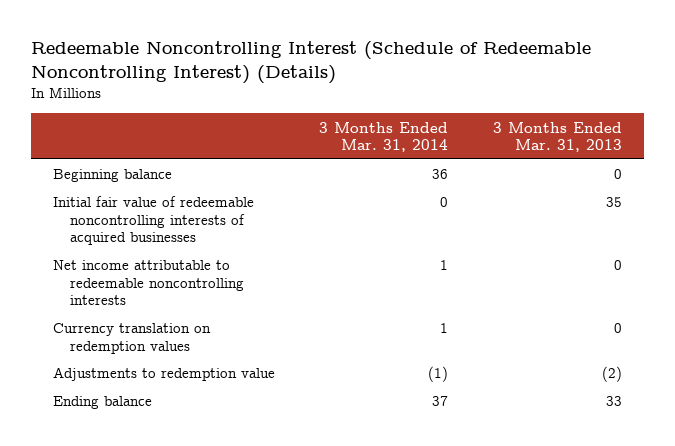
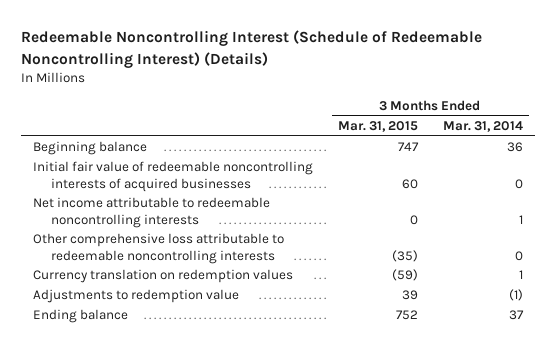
[492,121,622,153] 3 Months Ended Mar. 31, 2013 -> none
none -> [338,120,419,132] Mar. 31, 2015
none -> [33,233,285,264] Other comprehensive loss attributable to redeemable noncontrolling interests

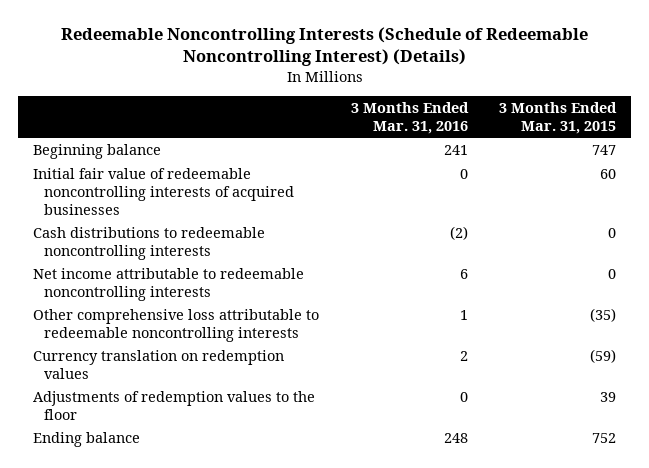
[21,30,483,68] Redeemable Noncontrolling Interest (Schedule of Redeemable Noncontrolling Interest) (Details) -> [60,27,588,67] Redeemable Noncontrolling Interests (Schedule of Redeemable Noncontrolling Interest) (Details)
[442,120,523,132] Mar. 31, 2014 -> none
none -> [350,101,469,134] 3 Months Ended Mar. 31, 2016
none -> [33,226,266,260] Cash distributions to redeemable noncontrolling interests
[33,289,240,304] Adjustments to redemption value -> [33,390,316,420] Adjustments of redemption values to the floor

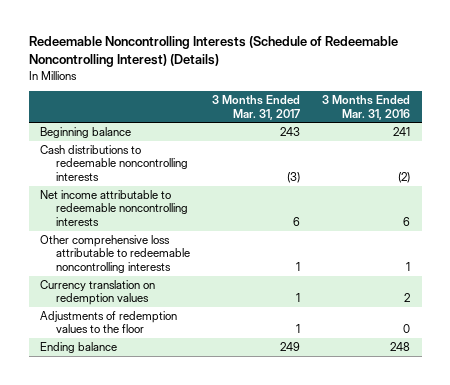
[498,101,617,134] 3 Months Ended Mar. 31, 2015 -> none
none -> [212,95,301,120] 3 Months Ended Mar. 31, 2017
[33,167,294,215] Initial fair value of redeemable noncontrolling interests of acquired businesses -> none

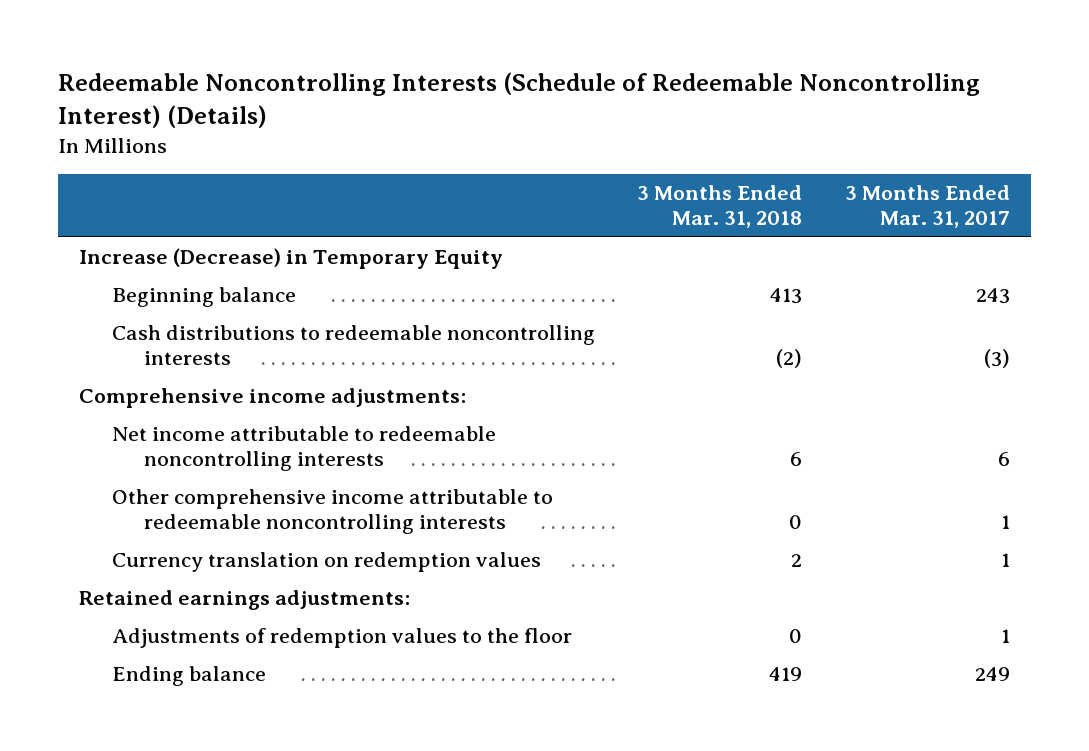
[322,95,411,120] 3 Months Ended Mar. 31, 2016 -> none
none -> [637,185,803,229] 3 Months Ended Mar. 31, 2018
none -> [79,248,504,270] Increase (Decrease) in Temporary Equity
none -> [79,388,467,409] Comprehensive income adjustments:
[39,235,191,273] Other comprehensive loss attributable to redeemable noncontrolling interests -> [111,489,553,534] Other comprehensive income attributable to redeemable noncontrolling interests
none -> [79,590,411,611] Retained earnings adjustments:

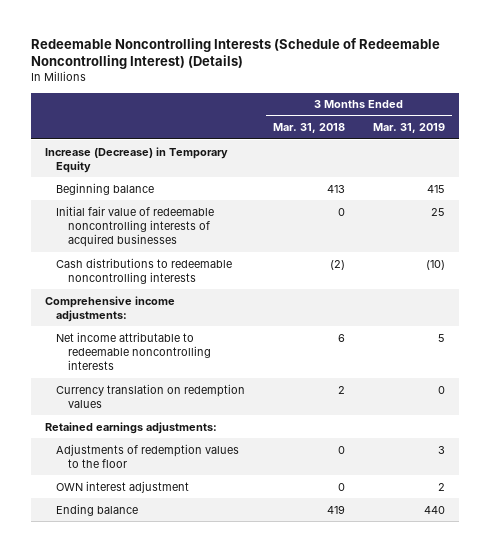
[844,185,1010,229] 3 Months Ended Mar. 31, 2017 -> none
none -> [373,123,446,134] Mar. 31, 2019
none -> [56,205,215,248] Initial fair value of redeemable noncontrolling interests of acquired businesses
[111,489,553,534] Other comprehensive income attributable to redeemable noncontrolling interests -> none
none -> [56,480,190,493] OWN interest adjustment

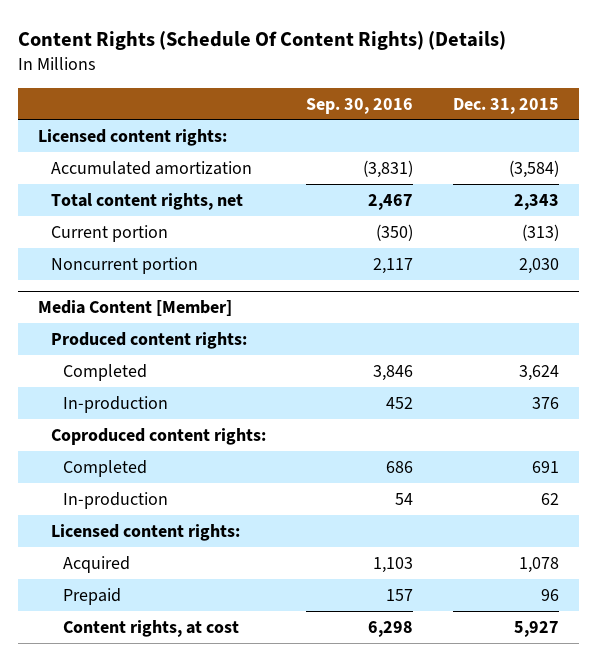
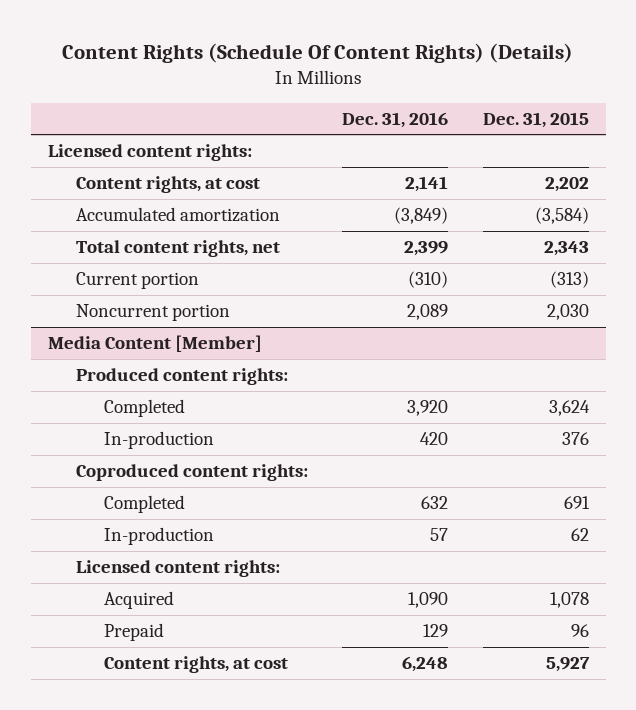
[305,97,413,114] Sep. 30, 2016 -> none
none -> [342,111,449,128] Dec. 31, 2016
none -> [75,176,260,194] Content rights, at cost

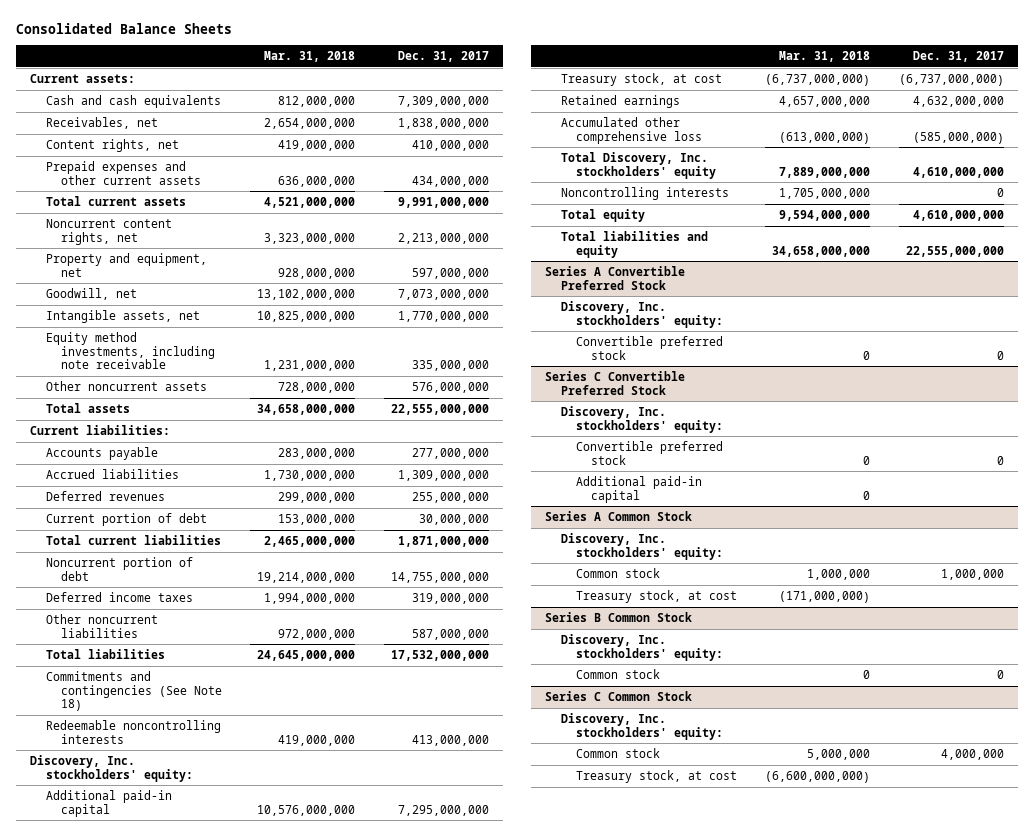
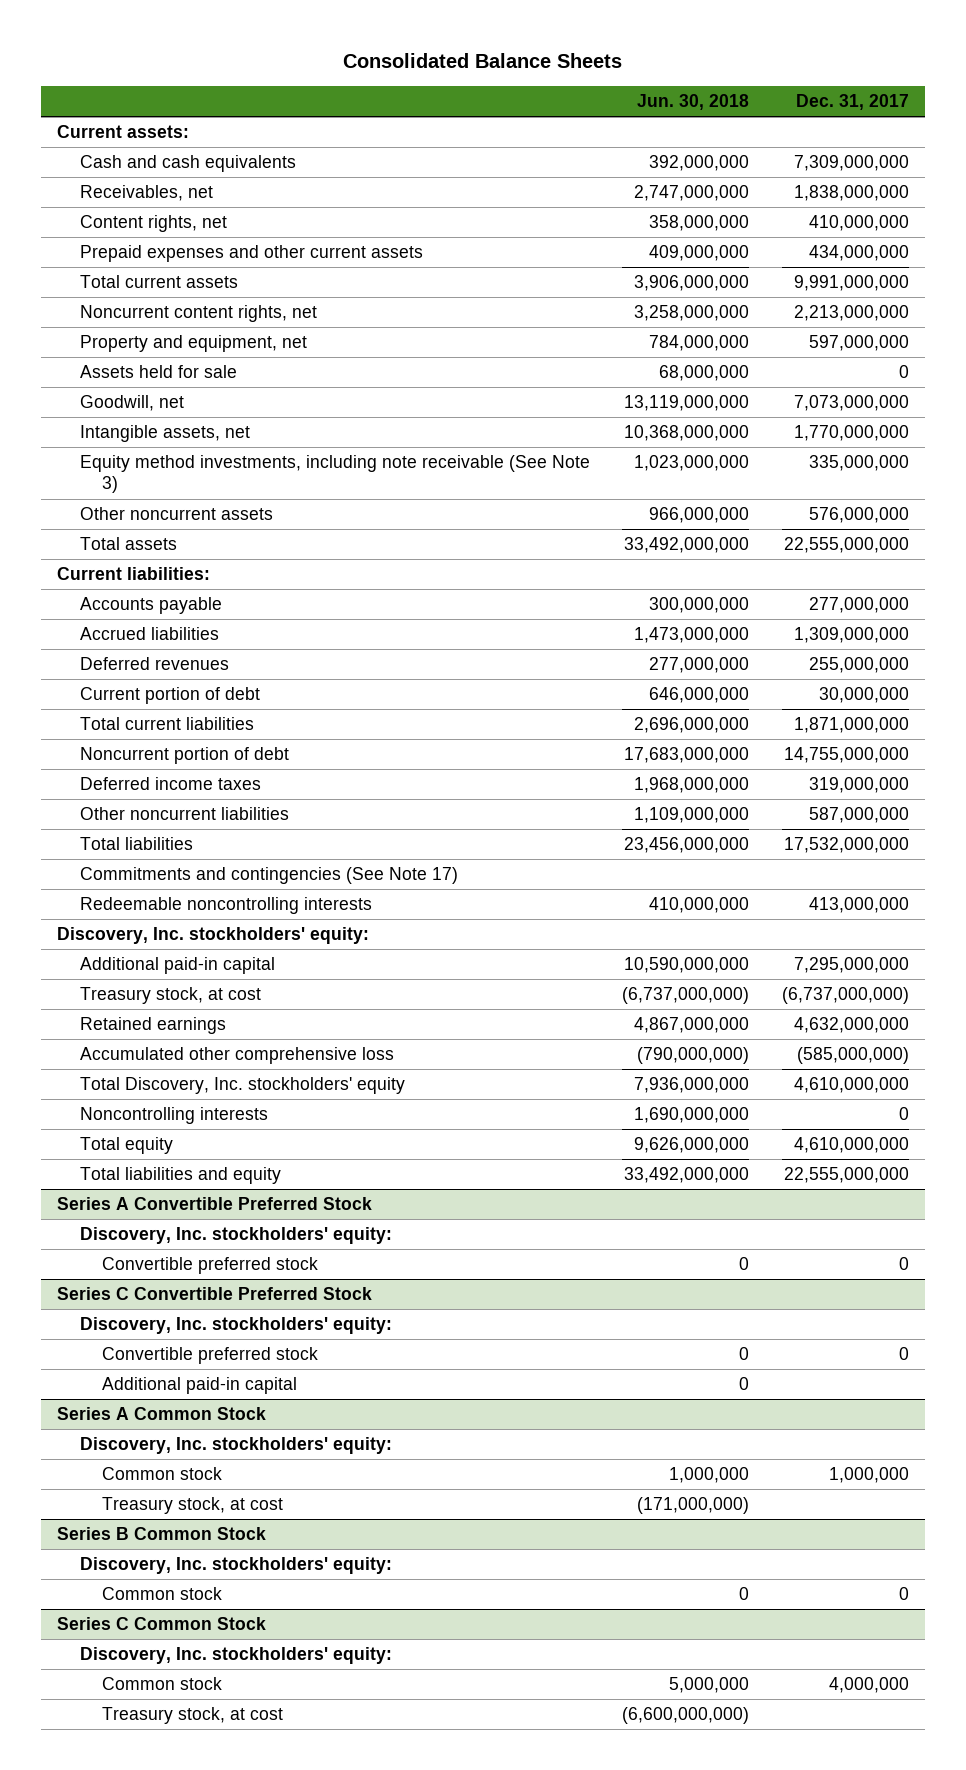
[264,51,356,63] Mar. 31, 2018 -> none
none -> [637,94,750,111] Jun. 30, 2018
none -> [79,365,237,379] Assets held for sale
[45,331,215,370] Equity method investments, including note receivable -> [79,455,590,494] Equity method investments, including note receivable (See Note 3)
[45,670,222,712] Commitments and contingencies (See Note 18) -> [79,867,458,885] Commitments and contingencies (See Note 17)

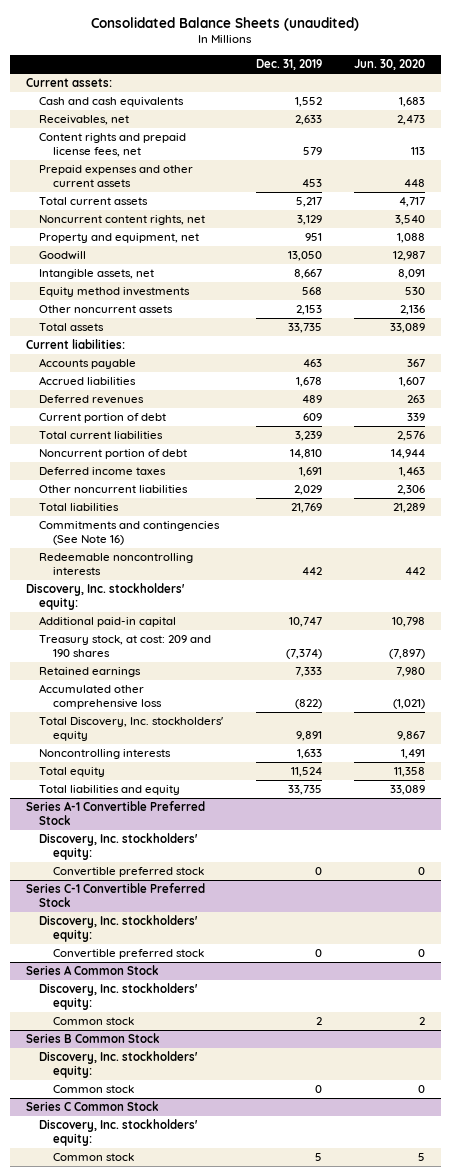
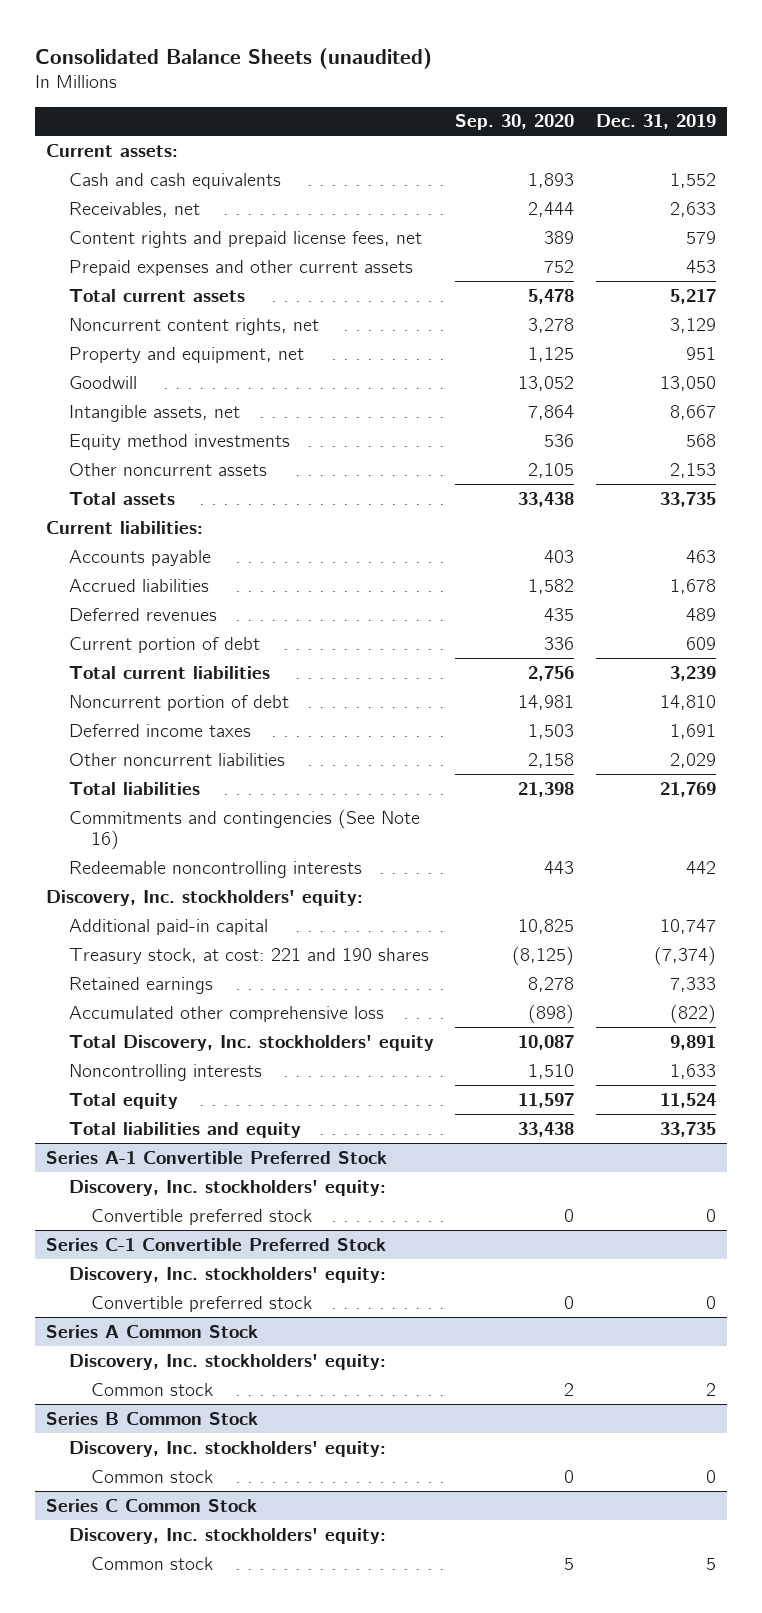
[353,59,425,71] Jun. 30, 2020 -> none
none -> [455,114,575,131] Sep. 30, 2020
[39,635,212,658] Treasury stock, at cost: 209 and 190 shares -> [68,947,429,964] Treasury stock, at cost: 221 and 190 shares

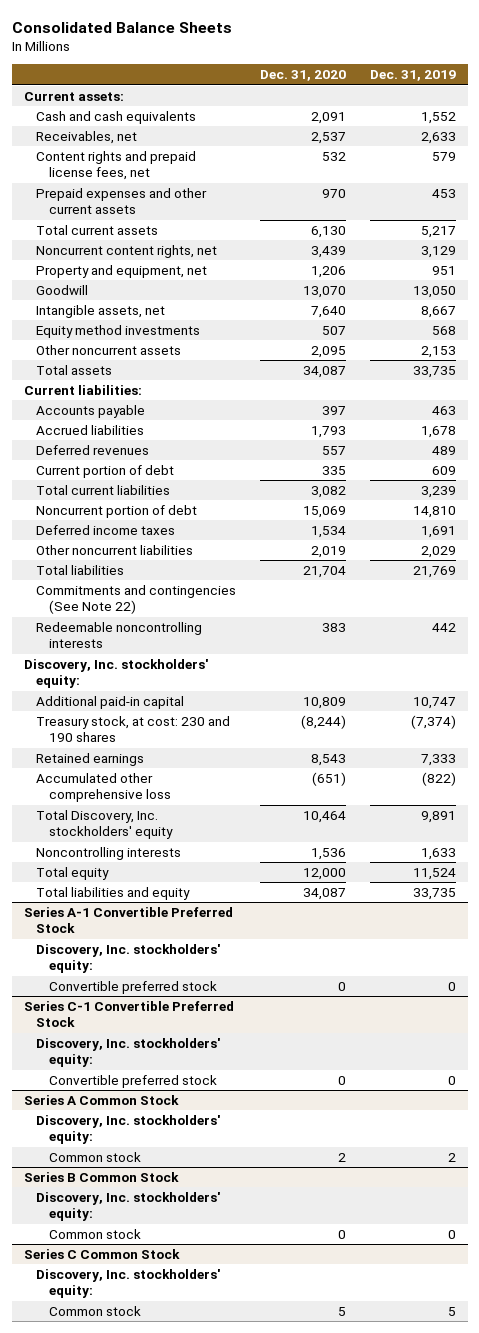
[35,47,433,69] Consolidated Balance Sheets (unaudited) -> [11,21,232,33] Consolidated Balance Sheets
[455,114,575,131] Sep. 30, 2020 -> none
none -> [260,70,347,82] Dec. 31, 2020
[68,808,420,851] Commitments and contingencies (See Note 16) -> [36,584,237,615] Commitments and contingencies (See Note 22)
[68,947,429,964] Treasury stock, at cost: 221 and 190 shares -> [36,715,231,743] Treasury stock, at cost: 230 and 190 shares

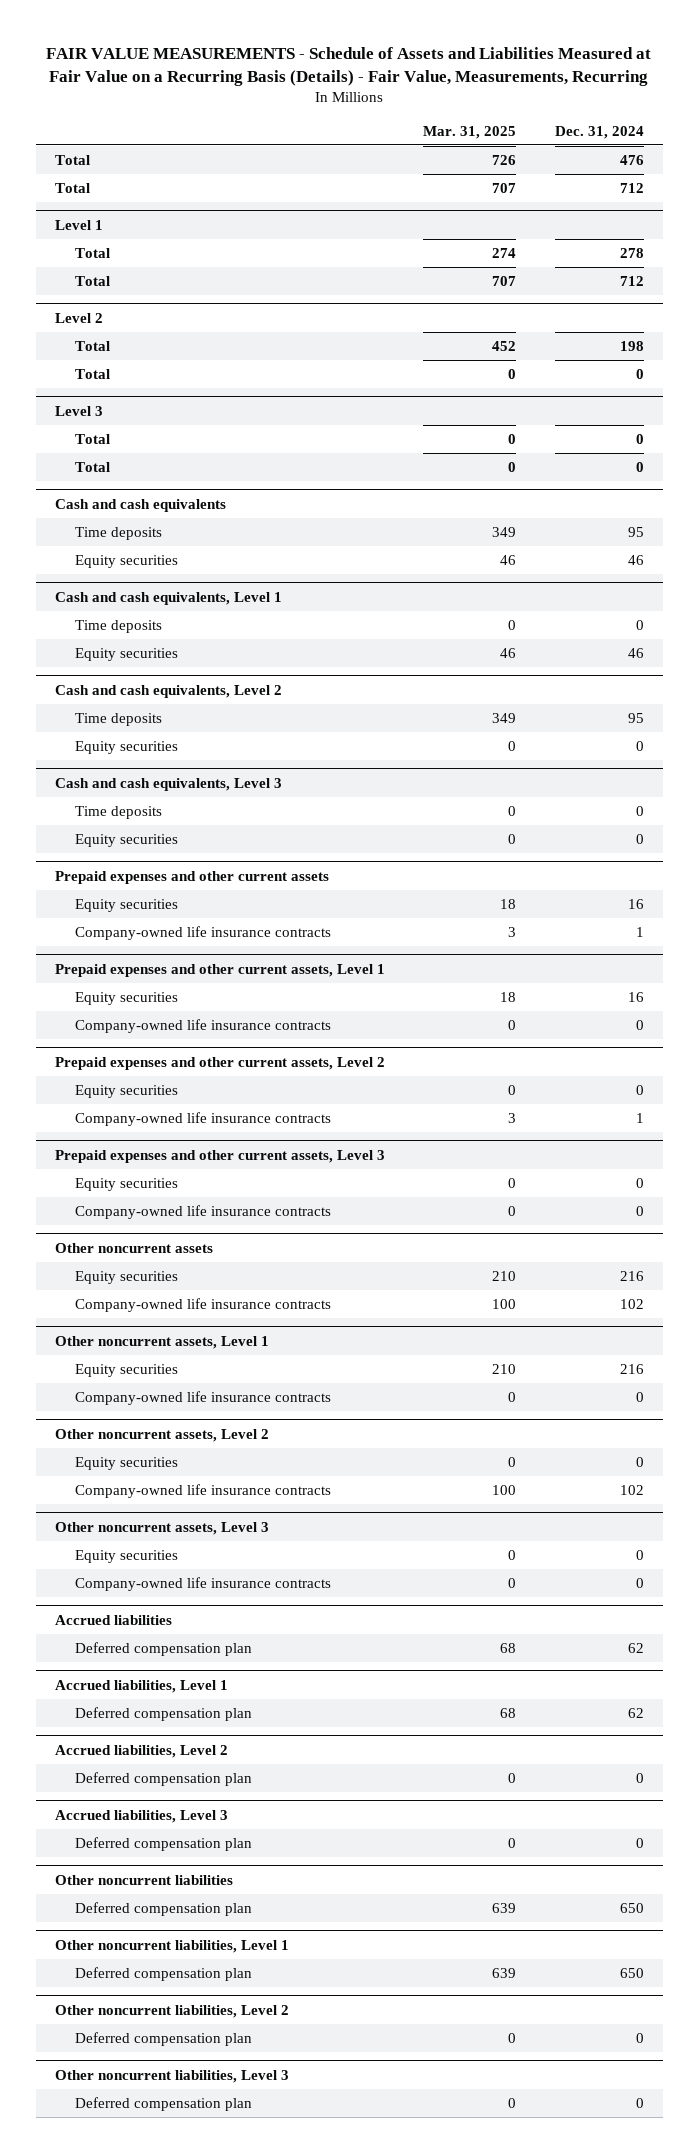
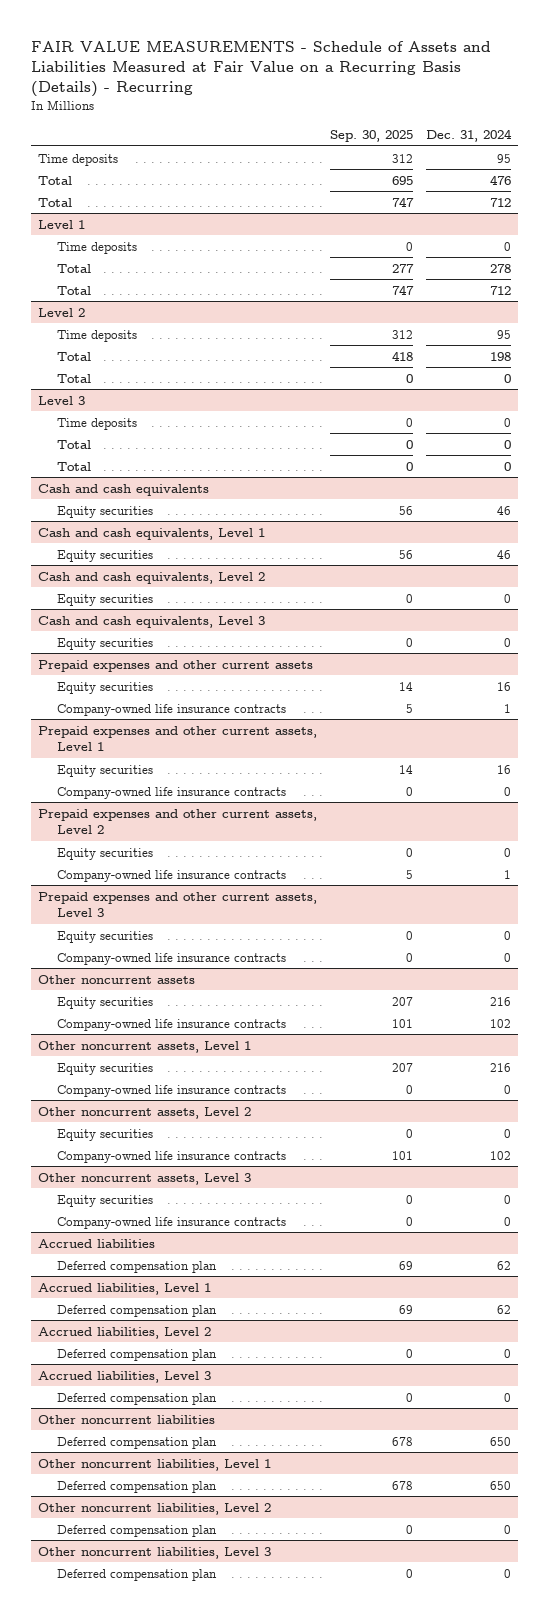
[46,46,652,86] FAIR VALUE MEASUREMENTS - Schedule of Assets and Liabilities Measured at Fair Value on a Recurring Basis (Details) - Fair Value, Measurements, Recurring -> [31,40,492,98] FAIR VALUE MEASUREMENTS - Schedule of Assets and Liabilities Measured at Fair Value on a Recurring Basis (Details) - Recurring
[423,125,517,139] Mar. 31, 2025 -> none
none -> [329,129,413,142] Sep. 30, 2025
none -> [37,153,118,166] Time deposits
none -> [56,241,137,254] Time deposits
none -> [56,329,137,342] Time deposits
none -> [56,417,137,430] Time deposits
[75,526,163,540] Time deposits -> none
[75,619,163,633] Time deposits -> none
[75,712,163,726] Time deposits -> none
[75,805,163,819] Time deposits -> none

